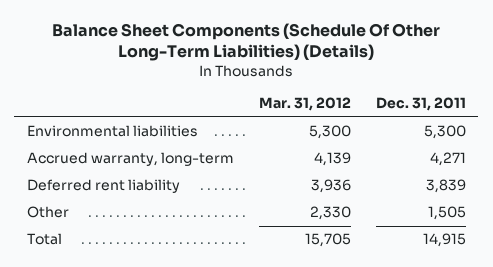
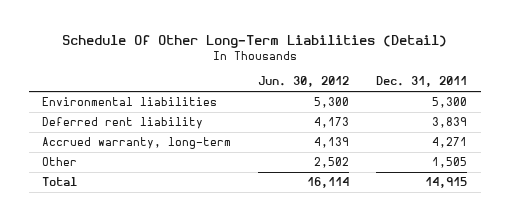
[52,22,441,62] Balance Sheet Components (Schedule Of Other Long-Term Liabilities) (Details) -> [61,35,447,49] Schedule Of Other Long-Term Liabilities (Detail)
[258,97,351,112] Mar. 31, 2012 -> none
none -> [258,76,350,88] Jun. 30, 2012
[26,152,234,167] Accrued warranty, long-term -> [42,137,232,150] Accrued warranty, long-term

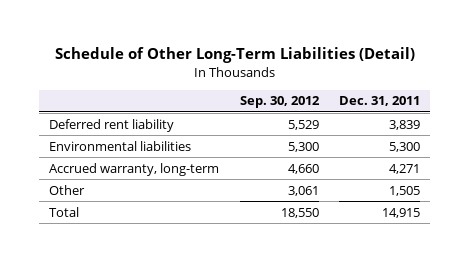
[61,35,447,49] Schedule Of Other Long-Term Liabilities (Detail) -> [54,47,415,64] Schedule of Other Long-Term Liabilities (Detail)
[258,76,350,88] Jun. 30, 2012 -> none
none -> [239,96,320,109] Sep. 30, 2012
[42,97,218,107] Environmental liabilities -> [49,140,192,151] Environmental liabilities

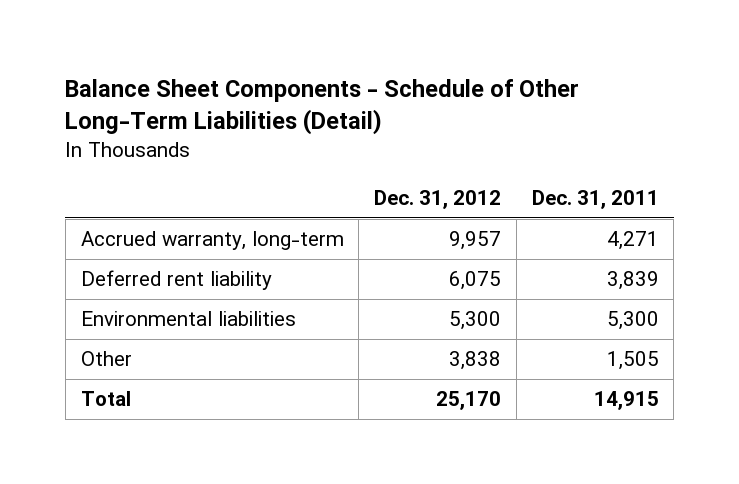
[54,47,415,64] Schedule of Other Long-Term Liabilities (Detail) -> [65,79,580,136] Balance Sheet Components - Schedule of Other Long-Term Liabilities (Detail)
[239,96,320,109] Sep. 30, 2012 -> none
none -> [374,189,502,209] Dec. 31, 2012
[49,162,220,176] Accrued warranty, long-term -> [80,231,344,251] Accrued warranty, long-term

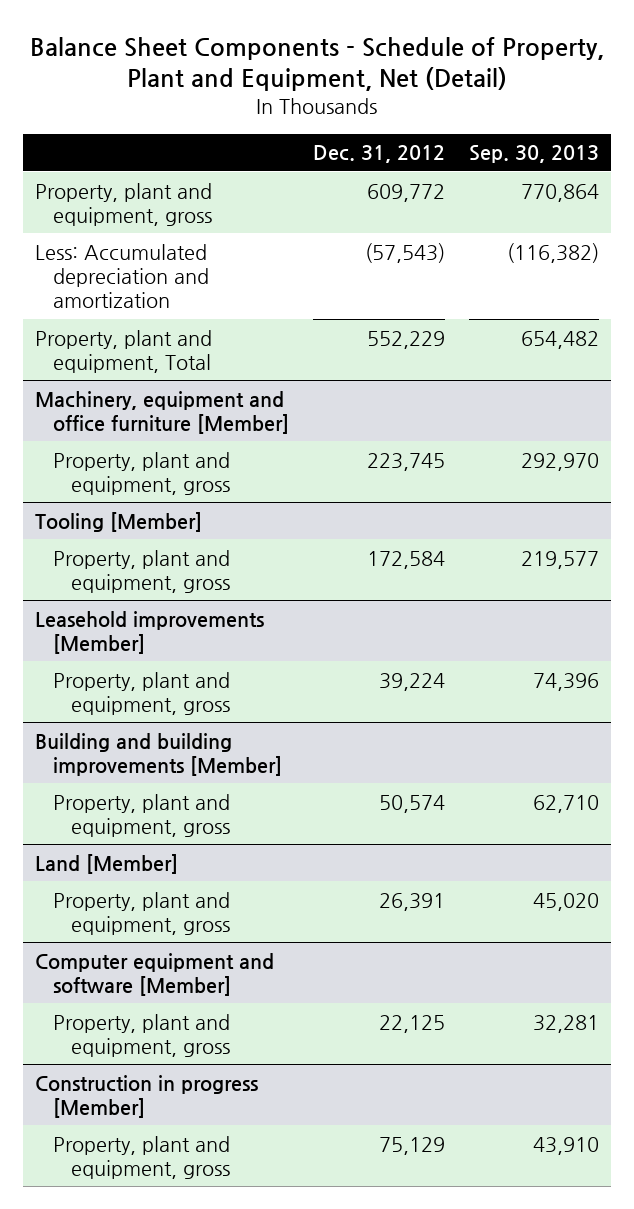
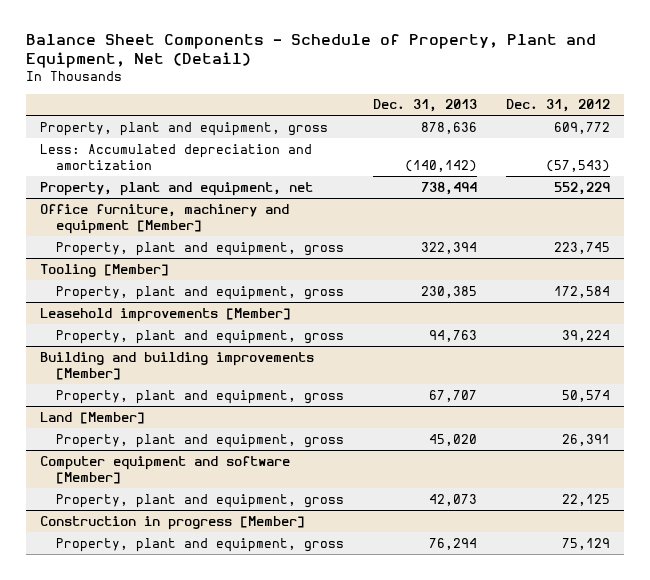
[468,145,599,164] Sep. 30, 2013 -> none
none -> [372,99,477,113] Dec. 31, 2013
[35,329,213,373] Property, plant and equipment, Total -> [40,181,314,196] Property, plant and equipment, net
[35,390,289,434] Machinery, equipment and office furniture [Member] -> [40,203,290,234] Office furniture, machinery and equipment [Member]

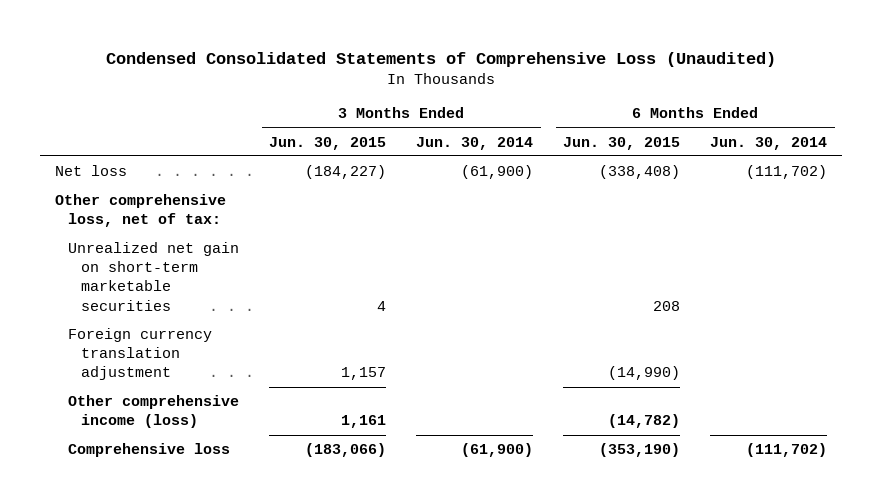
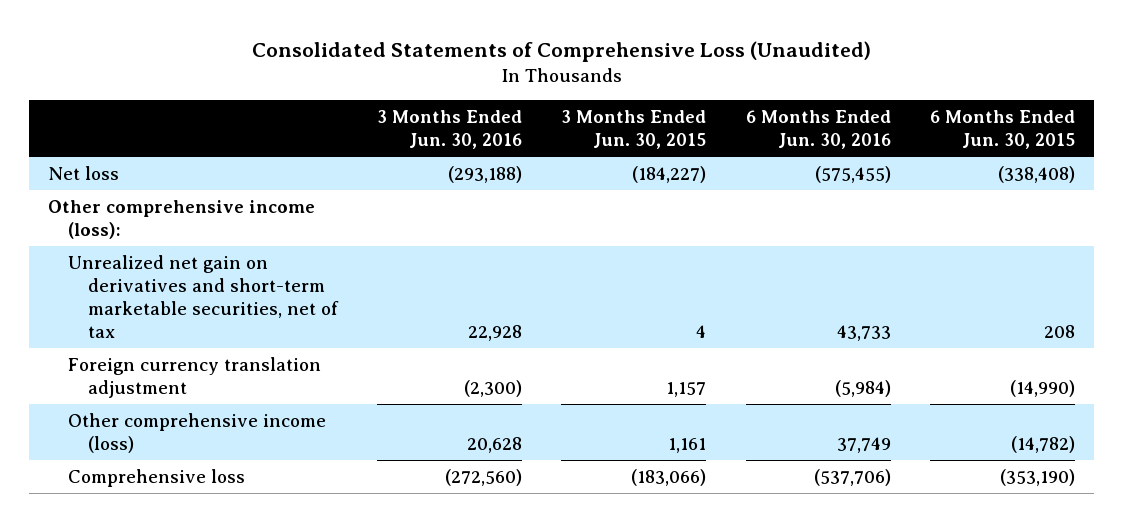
[106,51,777,67] Condensed Consolidated Statements of Comprehensive Loss (Unaudited) -> [251,41,871,63] Consolidated Statements of Comprehensive Loss (Unaudited)
[416,136,534,150] Jun. 30, 2014 -> none
[710,136,828,150] Jun. 30, 2014 -> none
none -> [377,110,523,150] 3 Months Ended Jun. 30, 2016
none -> [745,110,891,150] 6 Months Ended Jun. 30, 2016
[55,194,227,228] Other comprehensive loss, net of tax: -> [48,199,316,239] Other comprehensive income (loss):
[68,242,240,311] Unrealized net gain on short-term marketable securities -> [68,254,340,338] Unrealized net gain on derivatives and short-term marketable securities, net of tax

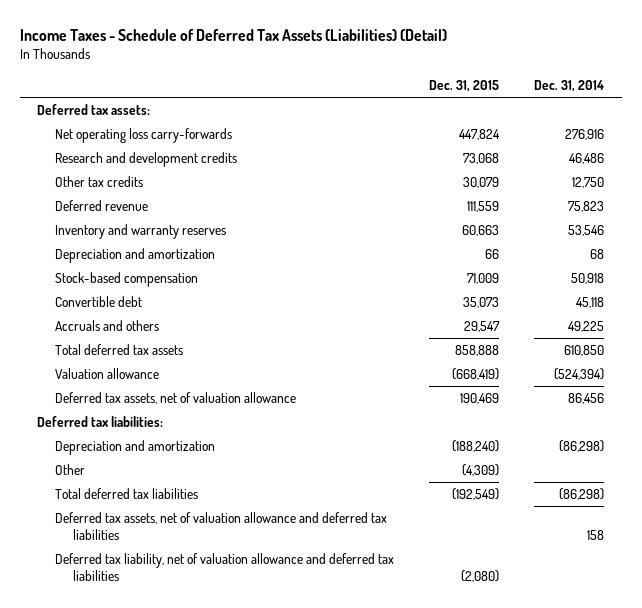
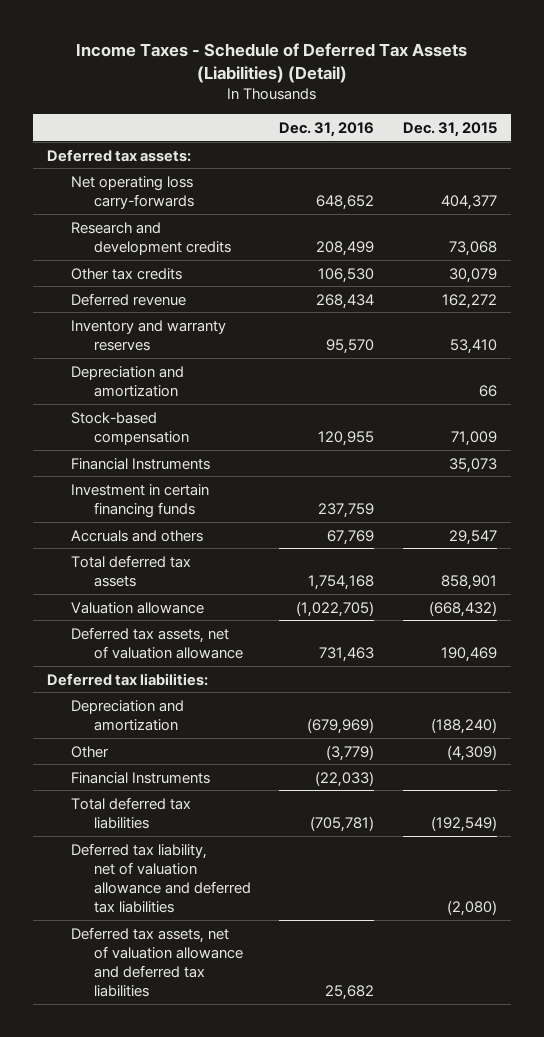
[534,80,605,93] Dec. 31, 2014 -> none
none -> [279,121,375,137] Dec. 31, 2016
[459,129,501,141] 447,824 -> [440,194,497,210] 404,377
[467,201,500,213] 111,559 -> [441,293,497,309] 162,272
[462,225,500,237] 60,663 -> [449,338,497,354] 53,410
[55,296,143,308] Convertible debt -> [70,457,210,470] Financial Instruments
none -> [70,483,209,518] Investment in certain financing funds
[455,345,500,357] 858,888 -> [440,574,497,590] 858,901
[452,368,500,381] (668,419) -> [428,600,497,617] (668,432)
none -> [70,771,210,784] Financial Instruments
[55,512,388,540] Deferred tax assets, net of valuation allowance and deferred tax liabilities -> [70,926,244,998] Deferred tax assets, net of valuation allowance and deferred tax liabilities

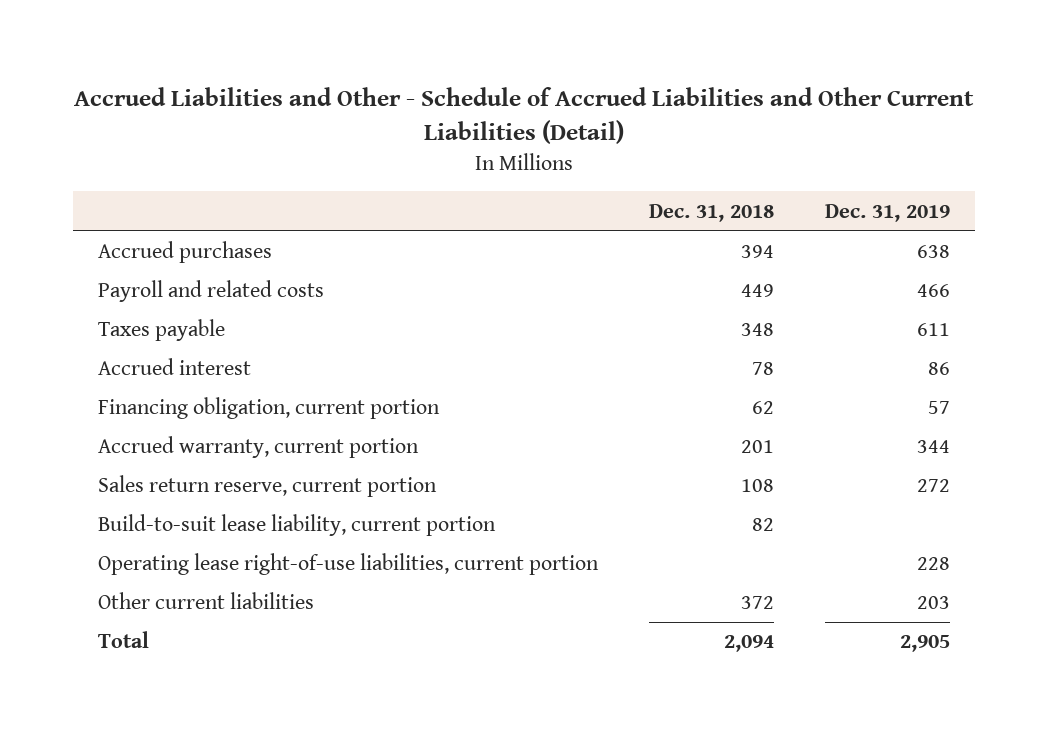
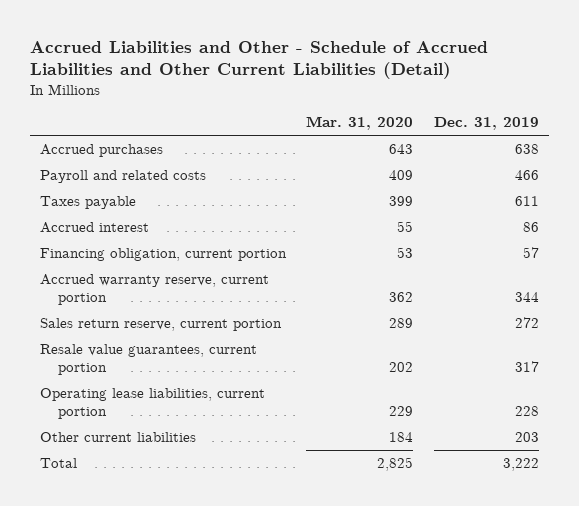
[648,203,774,222] Dec. 31, 2018 -> none
none -> [306,116,414,131] Mar. 31, 2020
[98,436,420,459] Accrued warranty, current portion -> [40,273,270,306] Accrued warranty reserve, current portion
[98,514,497,537] Build-to-suit lease liability, current portion -> none
none -> [40,343,258,376] Resale value guarantees, current portion
[98,553,600,576] Operating lease right-of-use liabilities, current portion -> [40,387,266,420] Operating lease liabilities, current portion
[899,635,950,653] 2,905 -> [502,457,539,471] 3,222

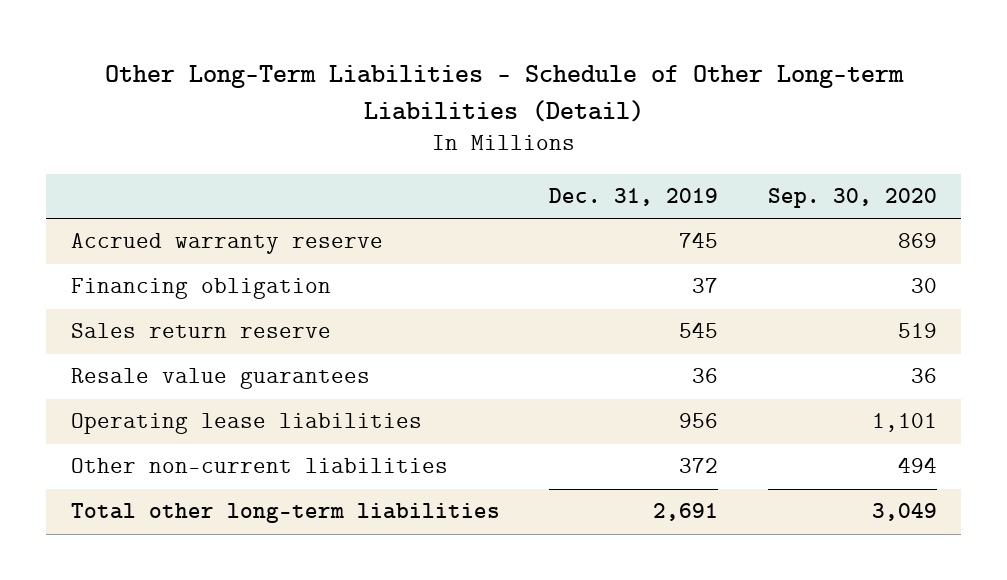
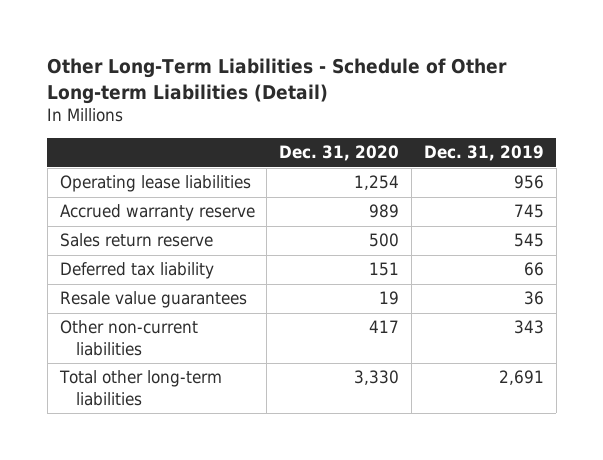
[767,188,937,209] Sep. 30, 2020 -> none
none -> [279,145,400,162] Dec. 31, 2020
[70,413,422,435] Operating lease liabilities -> [59,175,251,193] Operating lease liabilities
[70,278,331,300] Financing obligation -> none
none -> [59,262,214,280] Deferred tax liability
[679,458,719,474] 372 -> [513,320,544,335] 343

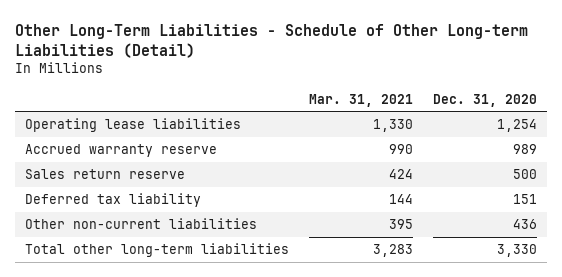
[423,145,544,162] Dec. 31, 2019 -> none
none -> [308,93,413,107] Mar. 31, 2021
[59,291,247,309] Resale value guarantees -> none
[369,320,400,334] 417 -> [512,219,537,230] 436

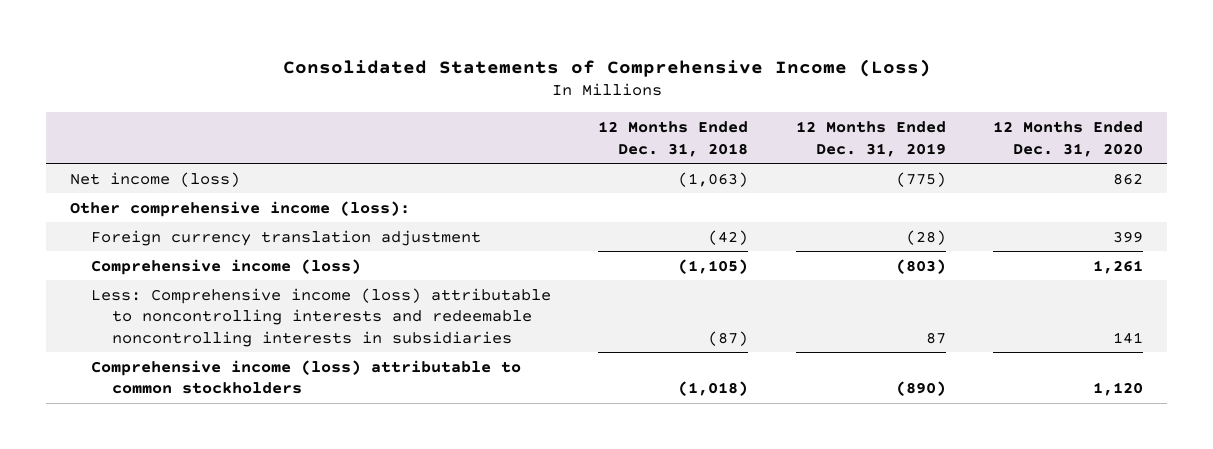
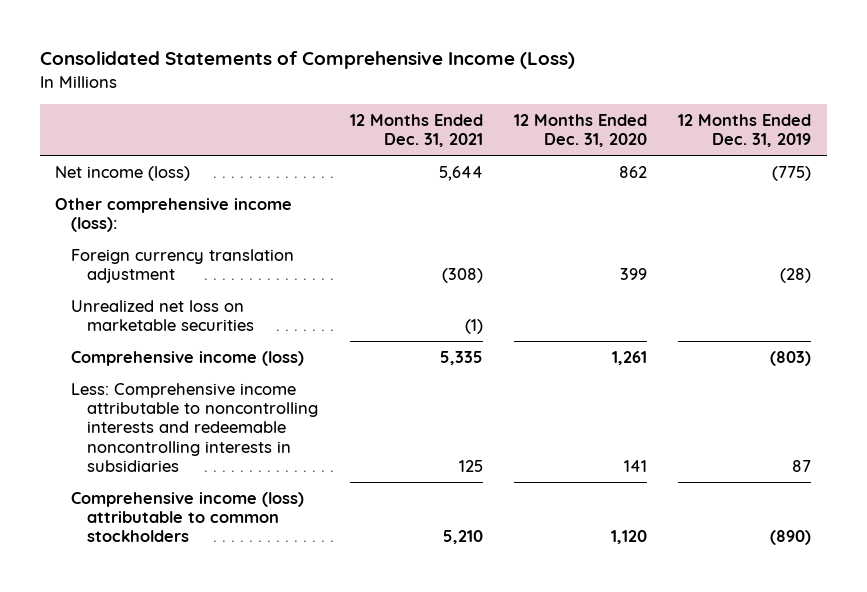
[598,121,749,157] 12 Months Ended Dec. 31, 2018 -> none
none -> [349,113,483,148] 12 Months Ended Dec. 31, 2021
none -> [71,299,255,332] Unrealized net loss on marketable securities
[90,287,551,347] Less: Comprehensive income (loss) attributable to noncontrolling interests and redeemable noncontrolling interests in subsidiaries -> [71,382,319,472] Less: Comprehensive income attributable to noncontrolling interests and redeemable noncontrolling interests in subsidiaries

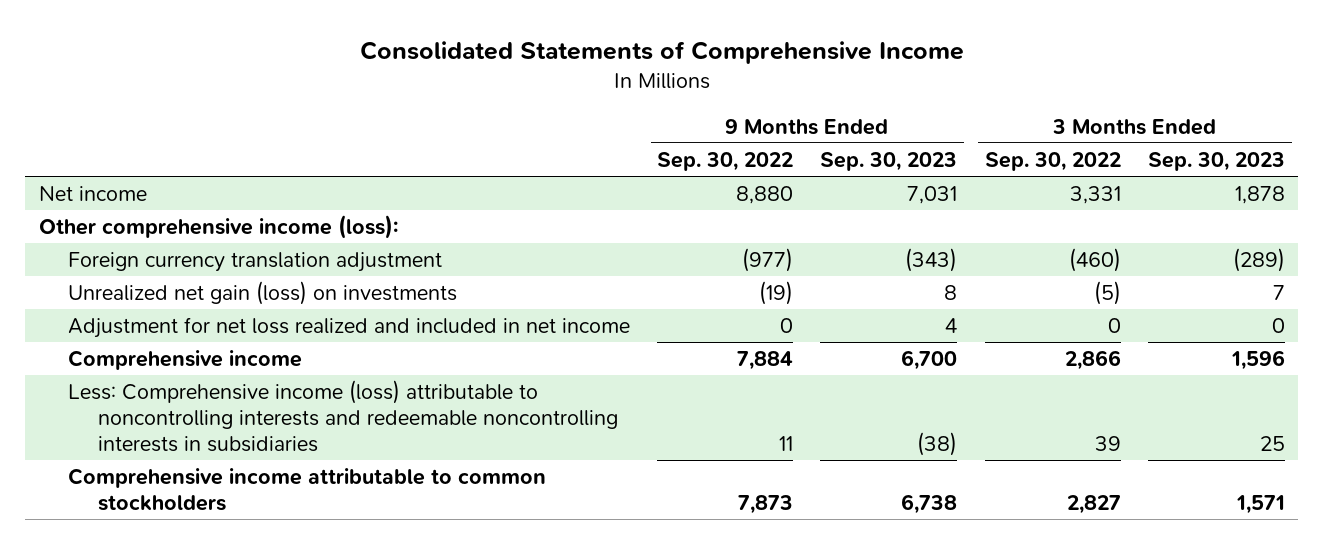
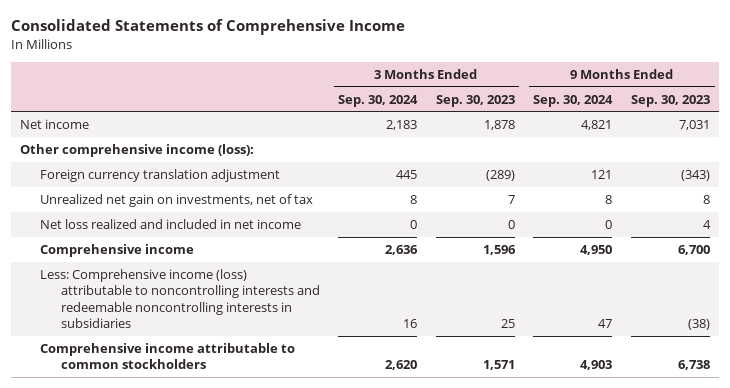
[657,151,794,171] Sep. 30, 2022 -> none
[984,151,1121,171] Sep. 30, 2022 -> none
none -> [338,94,419,107] Sep. 30, 2024
none -> [533,94,614,107] Sep. 30, 2024
[68,281,458,306] Unrealized net gain (loss) on investments -> [40,193,314,207] Unrealized net gain on investments, net of tax
[68,317,631,339] Adjustment for net loss realized and included in net income -> [40,218,302,229] Net loss realized and included in net income

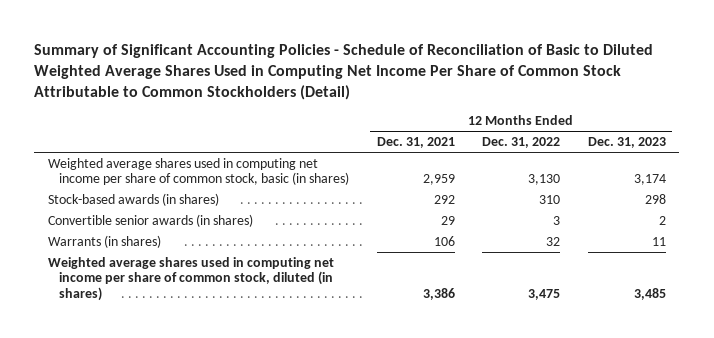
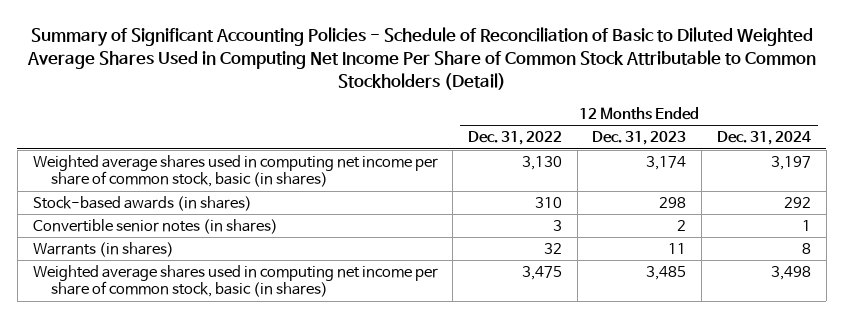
[376,137,455,149] Dec. 31, 2021 -> none
none -> [716,131,811,146] Dec. 31, 2024
[48,213,254,227] Convertible senior awards (in shares) -> [32,219,278,235] Convertible senior notes (in shares)
[48,256,335,301] Weighted average shares used in computing net income per share of common stock, diluted (in shares) -> [32,265,438,298] Weighted average shares used in computing net income per share of common stock, basic (in shares)

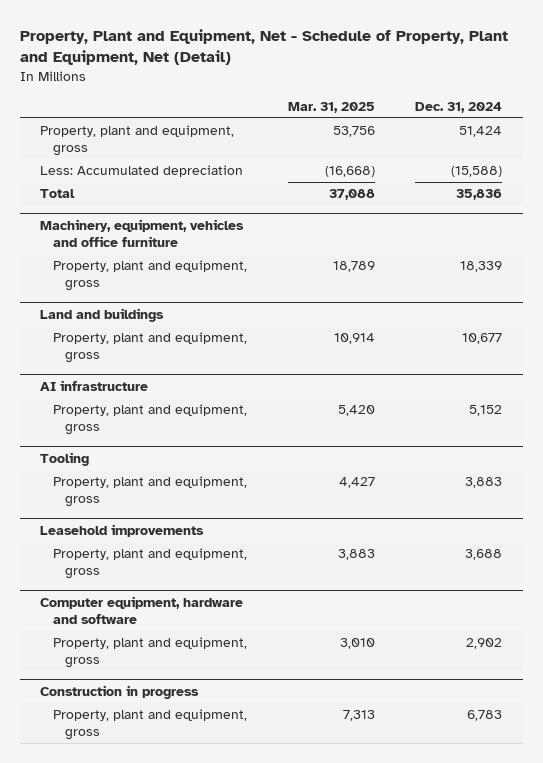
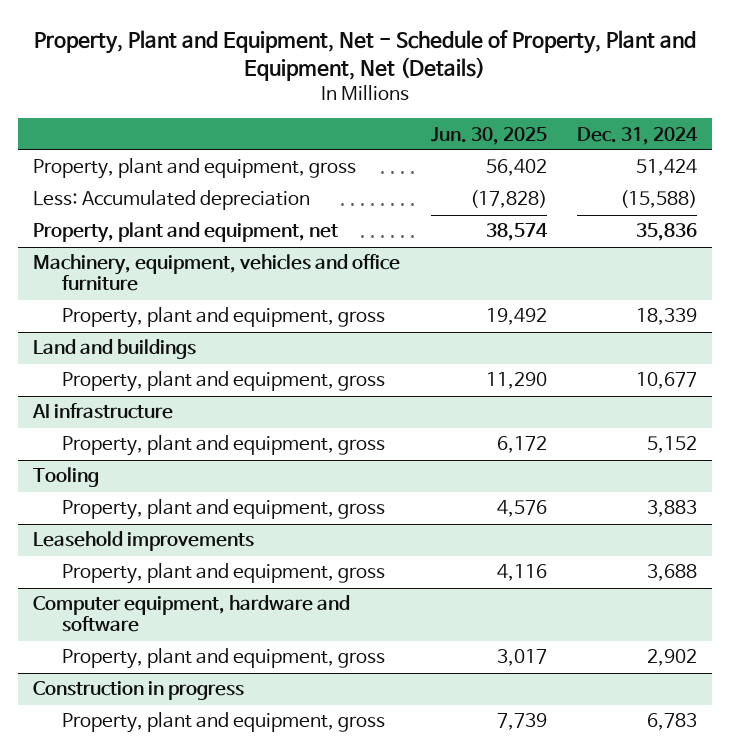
[19,29,508,66] Property, Plant and Equipment, Net - Schedule of Property, Plant and Equipment, Net (Detail) -> [34,29,697,82] Property, Plant and Equipment, Net - Schedule of Property, Plant and Equipment, Net (Details)
[287,102,375,114] Mar. 31, 2025 -> none
none -> [430,126,547,145] Jun. 30, 2025
[40,189,76,199] Total -> [33,222,339,244] Property, plant and equipment, net

